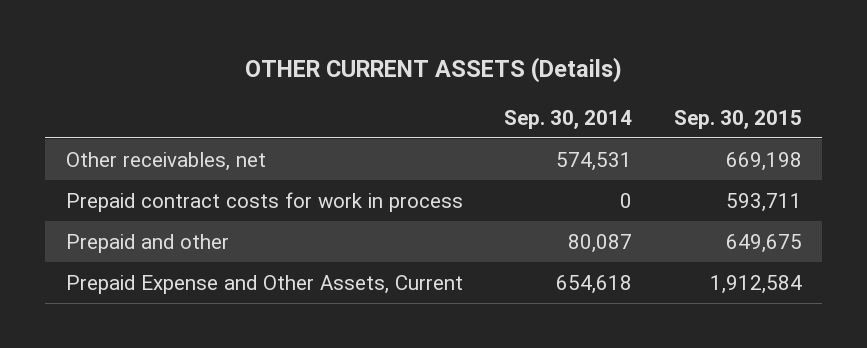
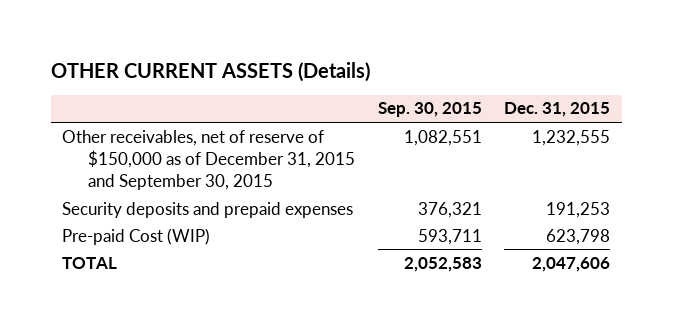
[504,109,633,129] Sep. 30, 2014 -> none
none -> [504,102,611,118] Dec. 31, 2015
[65,233,229,253] Prepaid and other -> none
[65,274,463,294] Prepaid Expense and Other Assets, Current -> none
[65,151,266,171] Other receivables, net -> [62,129,355,191] Other receivables, net of reserve of $150,000 as of December 31, 2015 and September 30, 2015
[725,151,802,171] 669,198 -> [403,129,482,146] 1,082,551
none -> [62,201,354,218] Security deposits and prepaid expenses
[65,191,463,212] Prepaid contract costs for work in process -> [62,227,211,245] Pre-paid Cost (WIP)
none -> [62,256,118,269] TOTAL

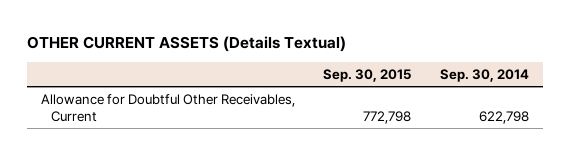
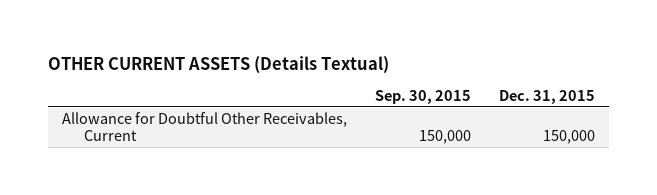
[439,68,529,82] Sep. 30, 2014 -> none
none -> [499,89,596,104] Dec. 31, 2015
[363,110,412,124] 772,798 -> [418,130,471,145] 150,000

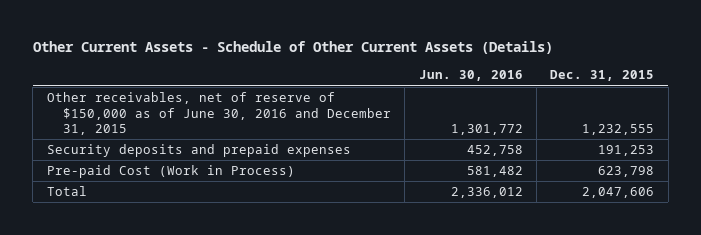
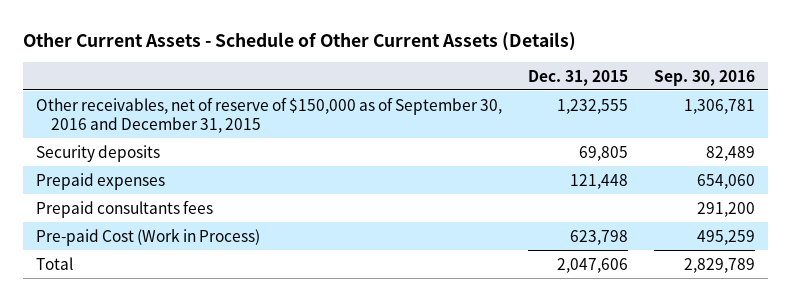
[418,70,523,82] Jun. 30, 2016 -> none
none -> [654,69,756,86] Sep. 30, 2016
[46,92,391,136] Other receivables, net of reserve of $150,000 as of June 30, 2016 and December 31, 2015 -> [35,96,502,133] Other receivables, net of reserve of $150,000 as of September 30, 2016 and December 31, 2015
[46,144,351,158] Security deposits and prepaid expenses -> [35,144,160,162] Security deposits
[598,145,655,157] 191,253 -> [579,145,629,161] 69,805
none -> [35,172,165,190] Prepaid expenses
none -> [35,199,213,218] Prepaid consultants fees

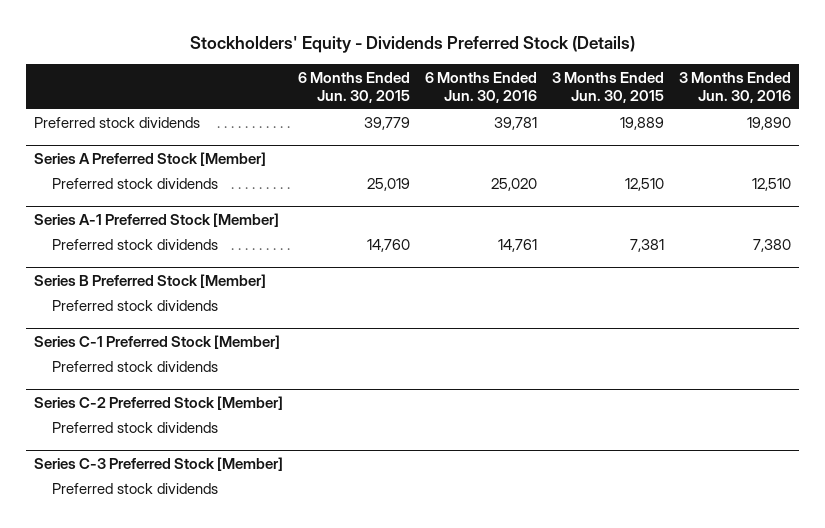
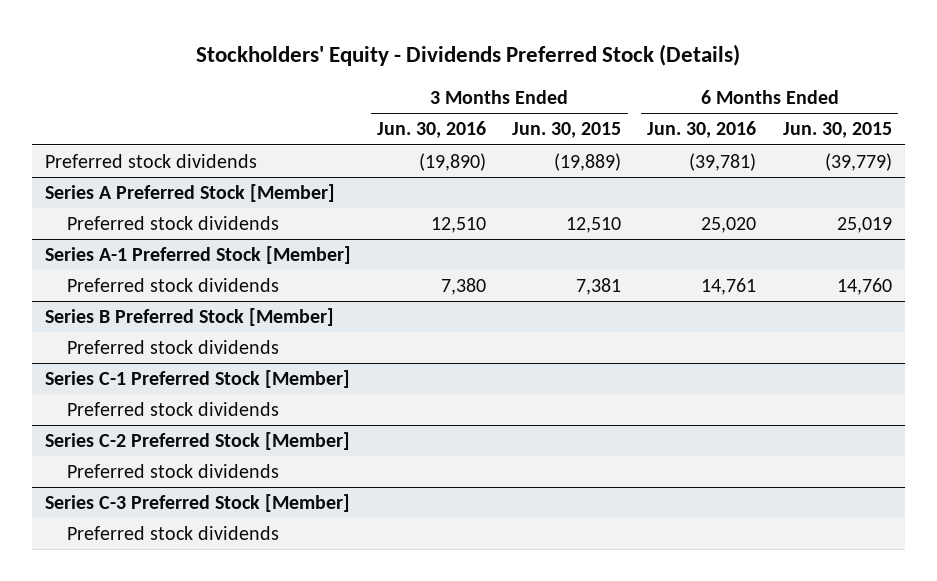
[363,117,410,131] 39,779 -> [824,152,892,171] (39,779)
[494,117,538,131] 39,781 -> [689,152,757,171] (39,781)
[620,117,665,131] 19,889 -> [554,152,622,171] (19,889)
[747,117,792,131] 19,890 -> [419,152,487,171] (19,890)

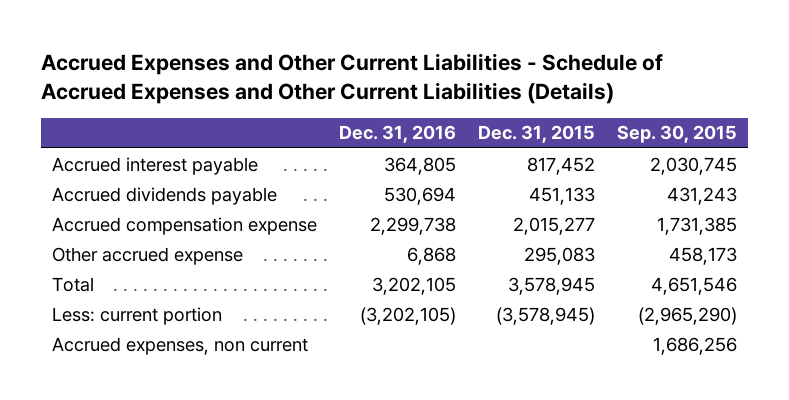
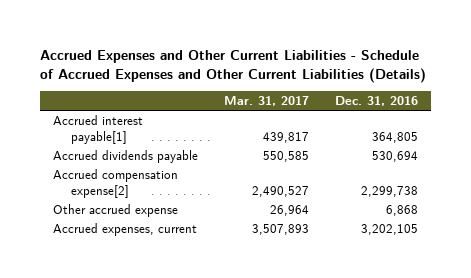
[478,125,596,144] Dec. 31, 2015 -> none
[617,125,738,144] Sep. 30, 2015 -> none
none -> [223,95,309,106] Mar. 31, 2017
[52,156,259,175] Accrued interest payable -> [53,114,144,144] Accrued interest payable[1]
[52,216,318,235] Accrued compensation expense -> [53,168,179,198] Accrued compensation expense[2]
[52,276,95,292] Total -> none
[52,336,309,355] Accrued expenses, non current -> none
[52,306,223,325] Less: current portion -> [53,222,198,236] Accrued expenses, current
[360,306,457,325] (3,202,105) -> [360,223,418,235] 3,202,105

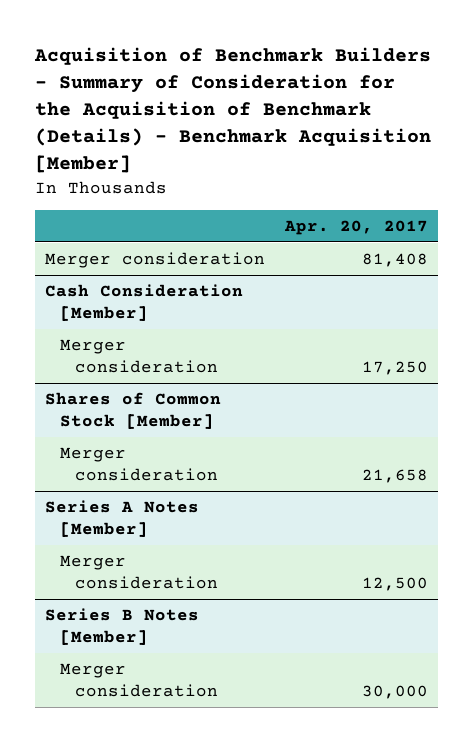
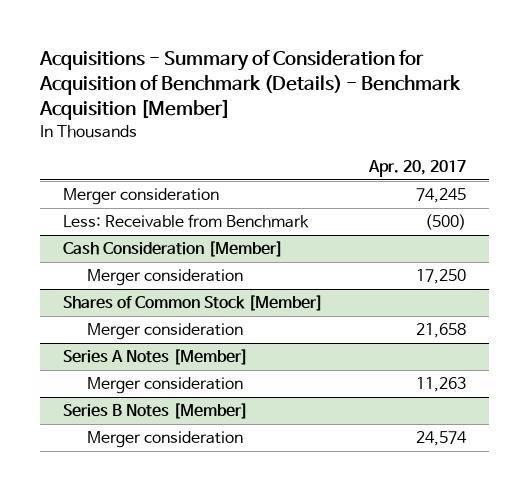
[33,47,431,174] Acquisition of Benchmark Builders - Summary of Consideration for the Acquisition of Benchmark (Details) - Benchmark Acquisition [Member] -> [39,50,462,120] Acquisitions - Summary of Consideration for Acquisition of Benchmark (Details) - Benchmark Acquisition [Member]
[361,252,428,267] 81,408 -> [416,188,467,204] 74,245
none -> [63,214,310,229] Less: Receivable from Benchmark
[361,576,428,591] 12,500 -> [416,377,467,393] 11,263
[361,684,428,699] 30,000 -> [416,431,468,447] 24,574

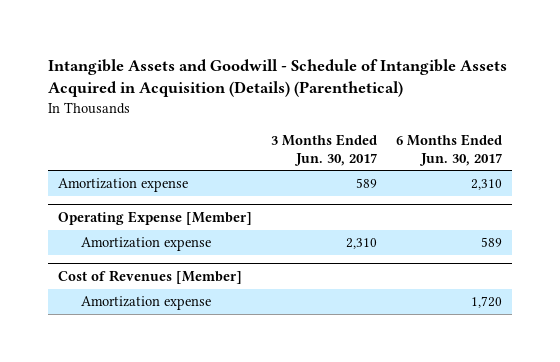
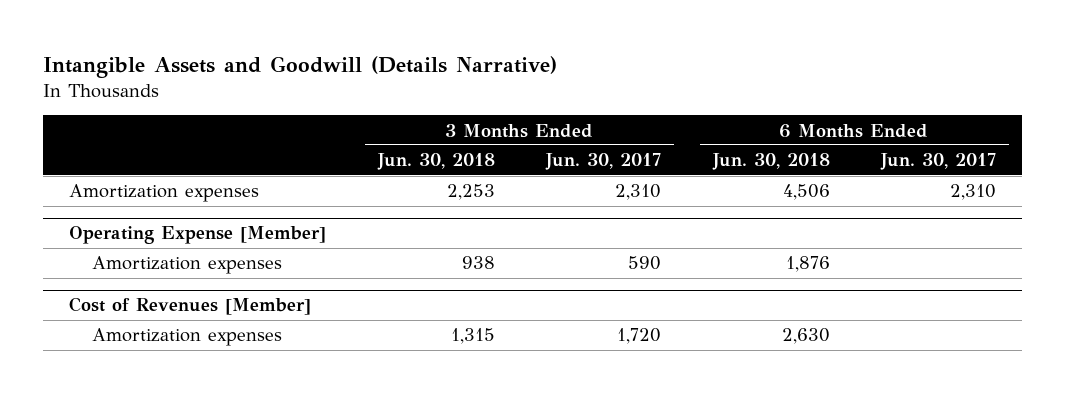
[48,58,508,98] Intangible Assets and Goodwill - Schedule of Intangible Assets Acquired in Acquisition (Details) (Parenthetical) -> [43,55,558,78] Intangible Assets and Goodwill (Details Narrative)
none -> [376,153,495,171] Jun. 30, 2018
none -> [711,153,830,171] Jun. 30, 2018
[57,178,188,193] Amortization expense -> none
none -> [68,184,259,203] Amortization expenses
[80,237,211,252] Amortization expense -> none
none -> [91,256,282,275] Amortization expenses
[80,296,211,311] Amortization expense -> none
none -> [91,328,282,347] Amortization expenses

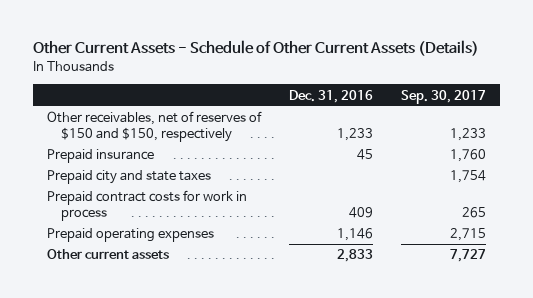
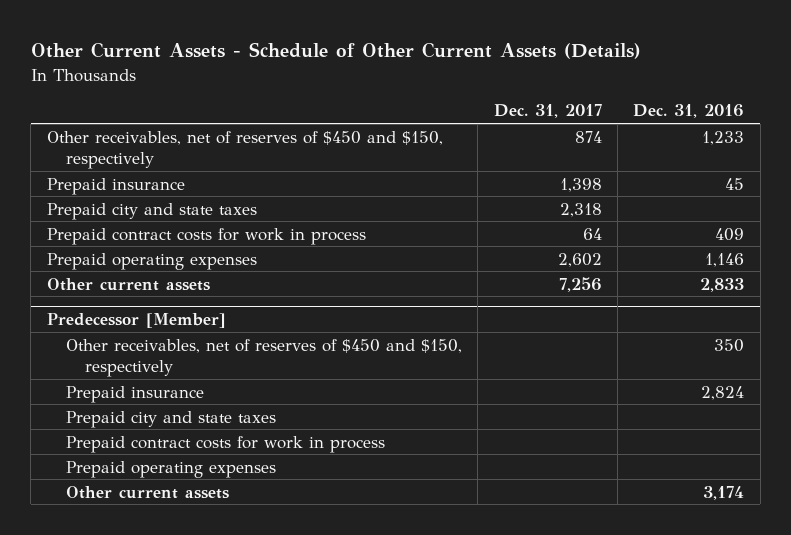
[401,89,487,104] Sep. 30, 2017 -> none
none -> [493,104,602,119] Dec. 31, 2017
[46,111,262,142] Other receivables, net of reserves of $150 and $150, respectively -> [46,130,443,169] Other receivables, net of reserves of $450 and $150, respectively
none -> [46,313,226,329] Predecessor [Member]
none -> [65,338,462,377] Other receivables, net of reserves of $450 and $150, respectively
none -> [65,385,204,403] Prepaid insurance
none -> [65,410,276,428] Prepaid city and state taxes
none -> [65,435,385,453] Prepaid contract costs for work in process
none -> [65,460,276,478] Prepaid operating expenses
none -> [65,485,229,499] Other current assets

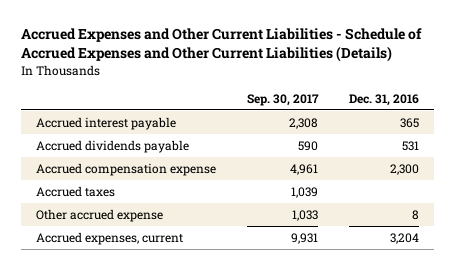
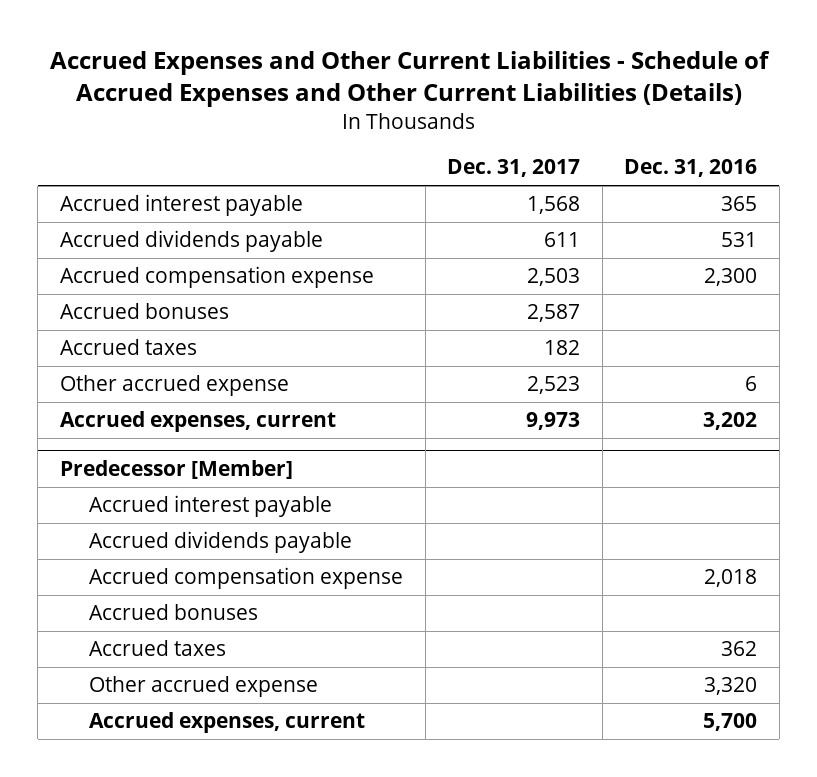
[246,93,319,106] Sep. 30, 2017 -> none
none -> [447,159,581,178] Dec. 31, 2017
none -> [59,303,229,320] Accrued bonuses
[411,209,419,220] 8 -> [745,376,758,392] 6
[389,232,419,244] 3,204 -> [703,412,758,431] 3,202
none -> [59,460,293,480] Predecessor [Member]
none -> [89,495,333,518] Accrued interest payable
none -> [89,531,353,554] Accrued dividends payable
none -> [89,567,404,590] Accrued compensation expense
none -> [89,604,259,621] Accrued bonuses
none -> [89,640,227,657] Accrued taxes
none -> [89,676,319,698] Other accrued expense
none -> [89,712,366,734] Accrued expenses, current

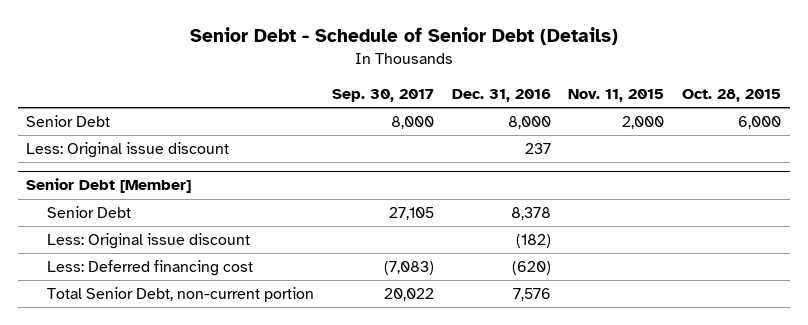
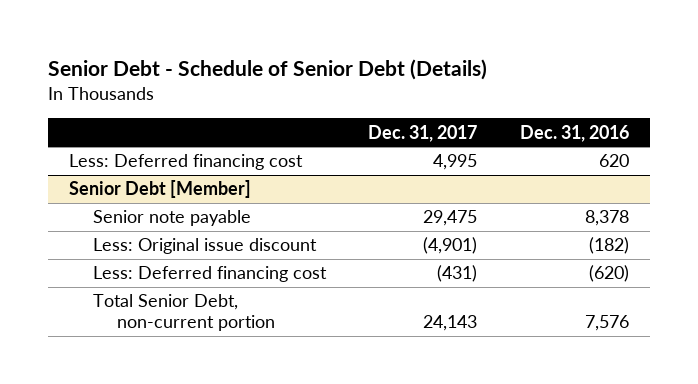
[331,88,434,102] Sep. 30, 2017 -> none
[568,88,665,102] Nov. 11, 2015 -> none
[682,88,782,102] Oct. 28, 2015 -> none
none -> [368,124,478,142] Dec. 31, 2017
[26,114,111,127] Senior Debt -> none
[26,141,230,158] Less: Original issue discount -> none
none -> [69,154,304,171] Less: Deferred financing cost
[47,205,132,218] Senior Debt -> [93,210,252,227] Senior note payable

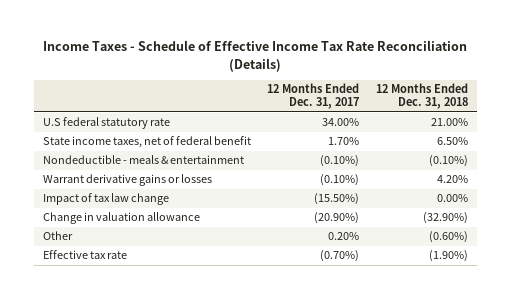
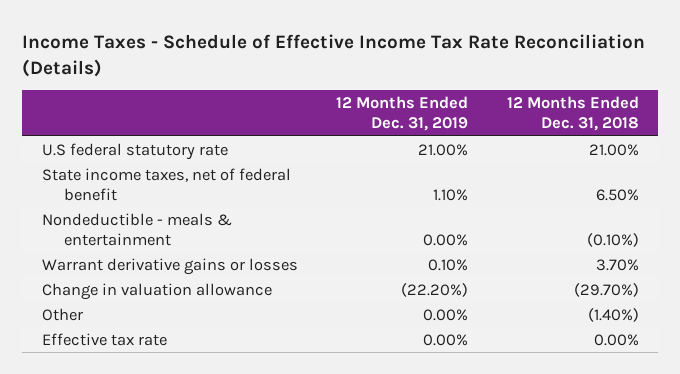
[267,83,360,110] 12 Months Ended Dec. 31, 2017 -> none
none -> [336,96,469,132] 12 Months Ended Dec. 31, 2019
[42,193,169,206] Impact of tax law change -> none
[437,175,469,184] 4.20% -> [595,258,639,271] 3.70%
[423,212,469,225] (32.90%) -> [573,282,639,297] (29.70%)
[429,231,469,244] (0.60%) -> [587,307,639,322] (1.40%)
[429,250,469,263] (1.90%) -> [593,333,639,346] 0.00%

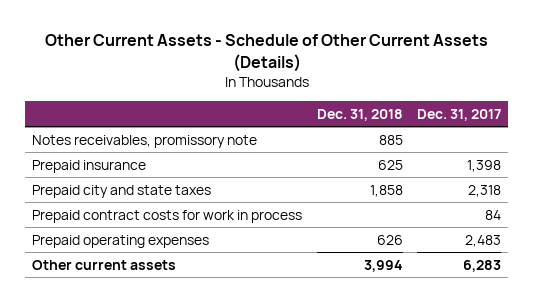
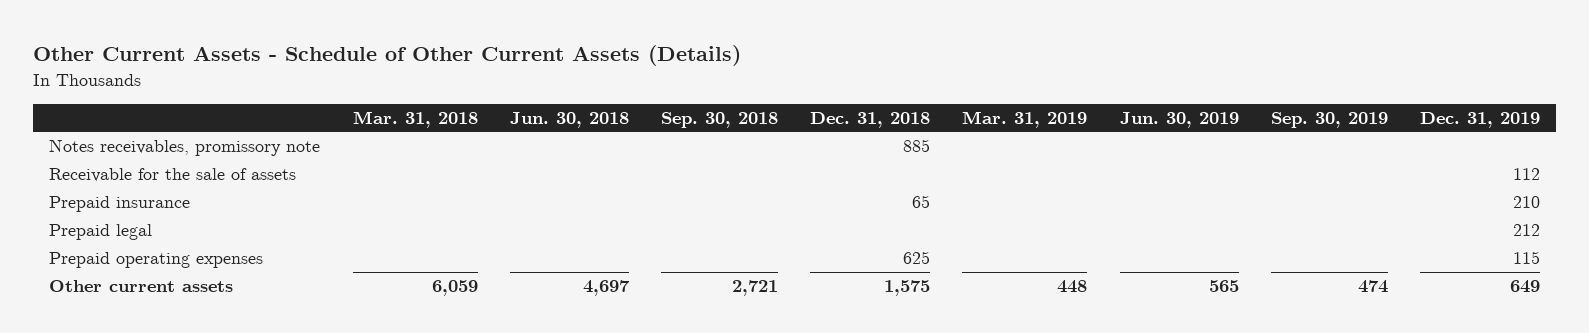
[417,108,502,121] Dec. 31, 2017 -> none
none -> [352,110,478,128] Mar. 31, 2018
none -> [509,111,629,128] Jun. 30, 2018
none -> [660,111,778,128] Sep. 30, 2018
none -> [962,110,1088,128] Mar. 31, 2019
none -> [1119,111,1239,128] Jun. 30, 2019
none -> [1270,111,1388,128] Sep. 30, 2019
none -> [1419,111,1540,128] Dec. 31, 2019
[31,184,211,198] Prepaid city and state taxes -> none
[31,209,302,223] Prepaid contract costs for work in process -> none
none -> [49,168,297,183] Receivable for the sale of assets
[377,159,403,170] 625 -> [912,195,931,209] 65
none -> [49,224,153,241] Prepaid legal
[376,234,403,245] 626 -> [903,251,931,265] 625
[363,259,403,272] 3,994 -> [884,280,931,297] 1,575

